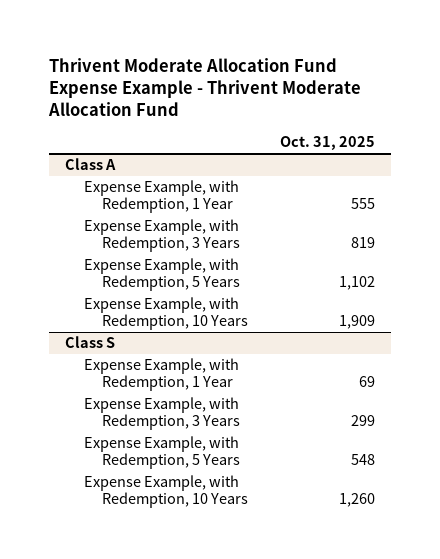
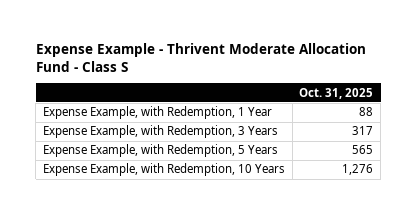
[48,57,362,117] Thrivent Moderate Allocation Fund Expense Example - Thrivent Moderate Allocation Fund -> [35,42,366,72] Expense Example - Thrivent Moderate Allocation Fund - Class S
[65,158,117,171] Class A -> none
[65,336,116,349] Class S -> none
[83,358,239,392] Expense Example, with Redemption, 1 Year -> none
[83,397,241,431] Expense Example, with Redemption, 3 Years -> none
[83,436,241,470] Expense Example, with Redemption, 5 Years -> none
[83,475,249,509] Expense Example, with Redemption, 10 Years -> none
[350,198,375,210] 555 -> [359,107,374,117] 88
[350,237,375,249] 819 -> [352,126,374,136] 317
[338,276,375,291] 1,102 -> [352,145,374,155] 565
[338,315,375,330] 1,909 -> [342,164,374,176] 1,276

